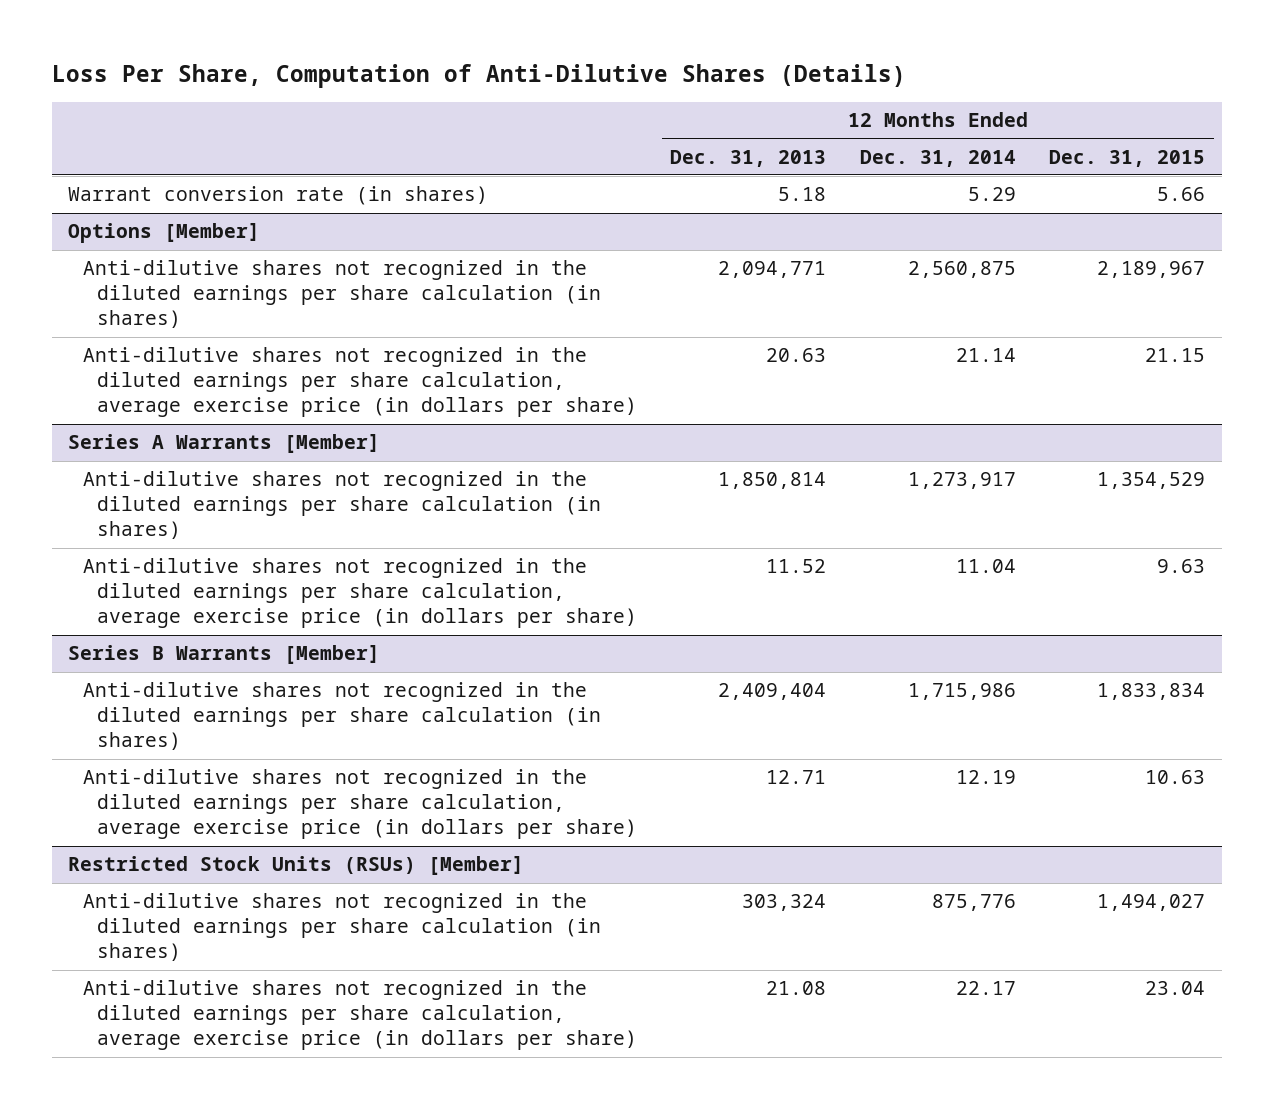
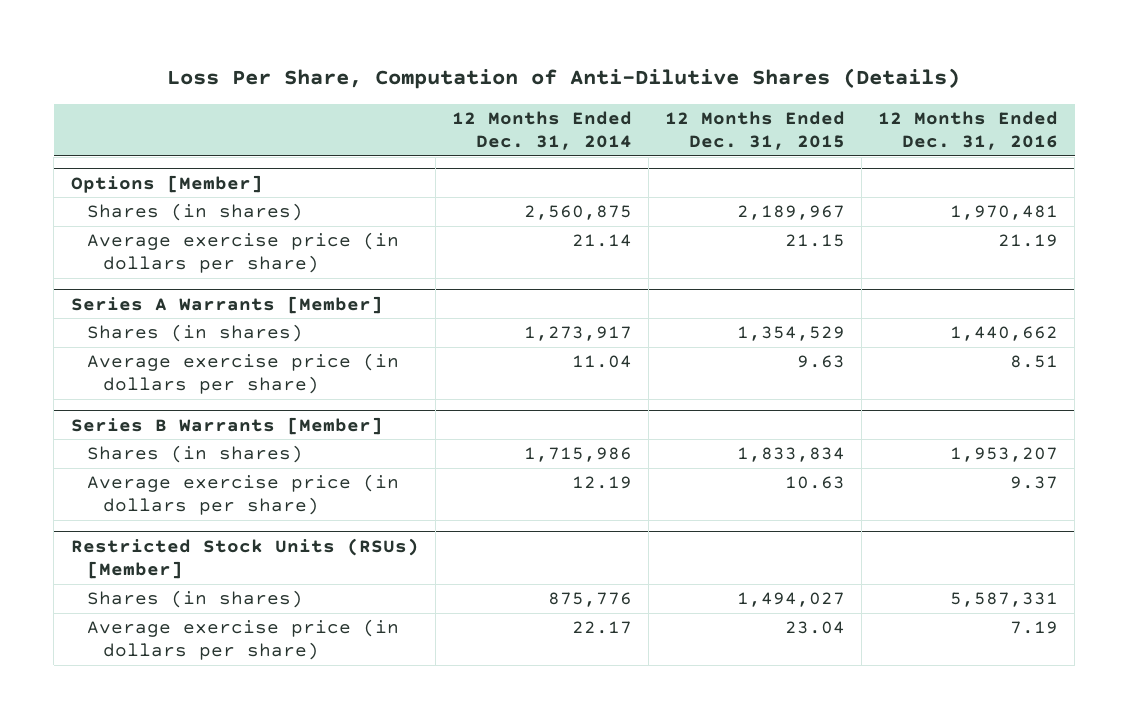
[670,149,827,167] Dec. 31, 2013 -> none
none -> [878,110,1059,151] 12 Months Ended Dec. 31, 2016
[68,186,489,206] Warrant conversion rate (in shares) -> none
[82,260,601,329] Anti-dilutive shares not recognized in the diluted earnings per share calculation (in shares) -> [86,203,303,222] Shares (in shares)
[82,347,637,418] Anti-dilutive shares not recognized in the diluted earnings per share calculation, average exercise price (in dollars per share) -> [86,232,399,274] Average exercise price (in dollars per share)
[82,471,601,540] Anti-dilutive shares not recognized in the diluted earnings per share calculation (in shares) -> [86,324,303,343] Shares (in shares)
[82,558,637,629] Anti-dilutive shares not recognized in the diluted earnings per share calculation, average exercise price (in dollars per share) -> [86,353,399,395] Average exercise price (in dollars per share)
[82,682,601,751] Anti-dilutive shares not recognized in the diluted earnings per share calculation (in shares) -> [86,445,303,464] Shares (in shares)
[82,769,637,840] Anti-dilutive shares not recognized in the diluted earnings per share calculation, average exercise price (in dollars per share) -> [86,474,399,516] Average exercise price (in dollars per share)
[82,893,601,962] Anti-dilutive shares not recognized in the diluted earnings per share calculation (in shares) -> [86,590,303,609] Shares (in shares)
[82,980,637,1051] Anti-dilutive shares not recognized in the diluted earnings per share calculation, average exercise price (in dollars per share) -> [86,619,399,661] Average exercise price (in dollars per share)

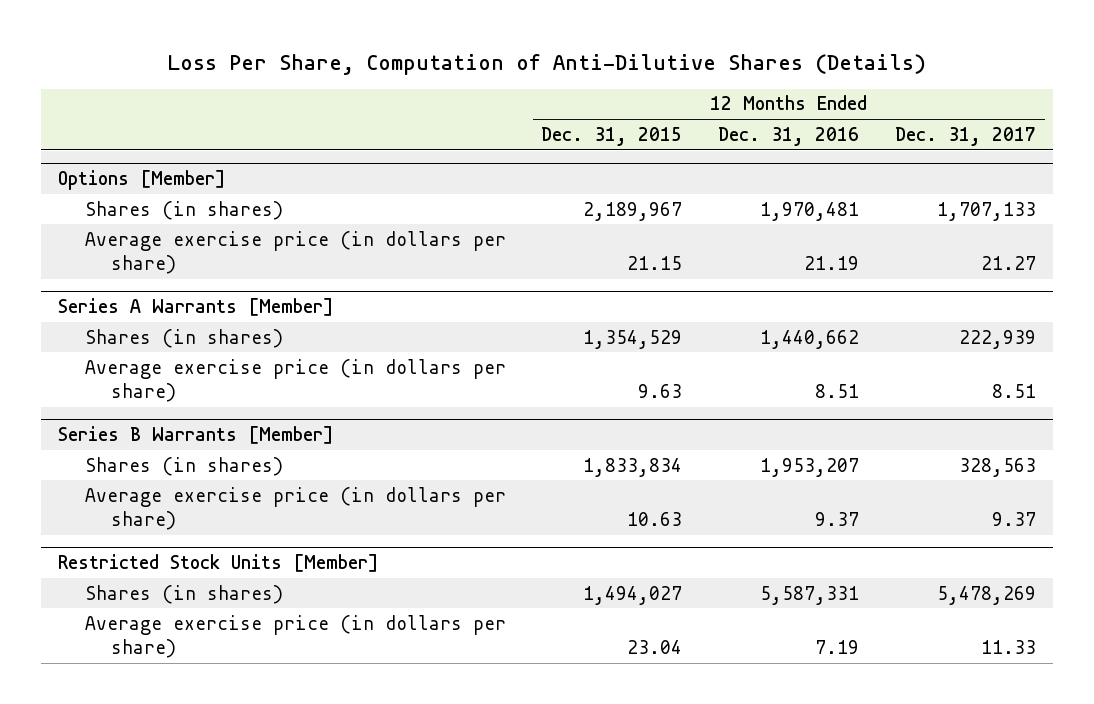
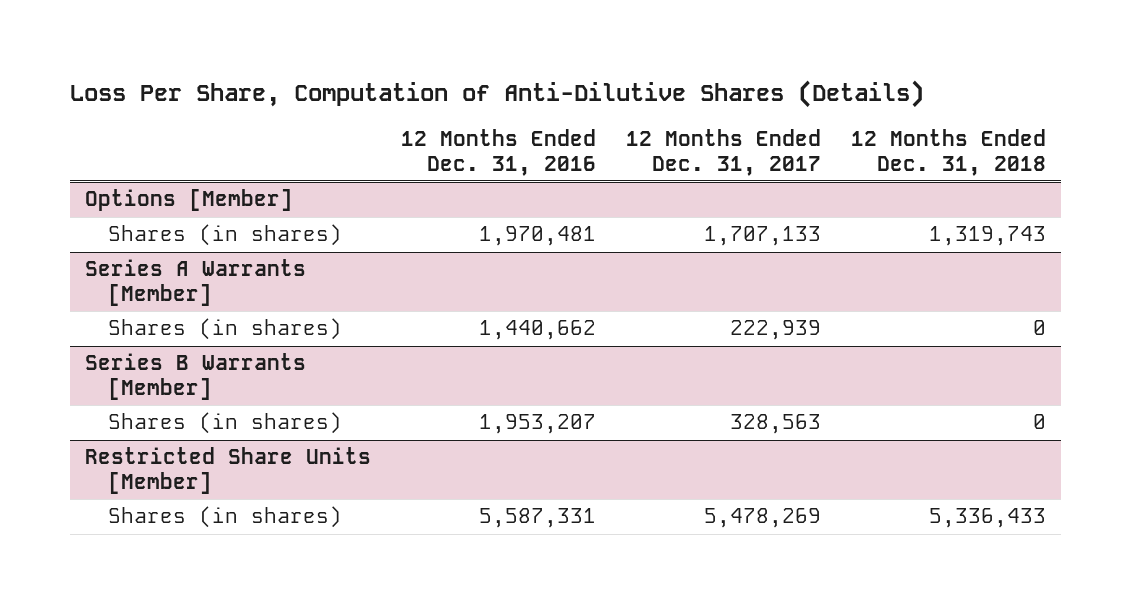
[541,126,683,146] Dec. 31, 2015 -> none
none -> [850,129,1046,176] 12 Months Ended Dec. 31, 2018
[84,230,506,275] Average exercise price (in dollars per share) -> none
[84,358,506,403] Average exercise price (in dollars per share) -> none
[84,486,506,531] Average exercise price (in dollars per share) -> none
[58,553,380,572] Restricted Stock Units [Member] -> [84,447,371,495] Restricted Share Units [Member]
[84,614,506,659] Average exercise price (in dollars per share) -> none

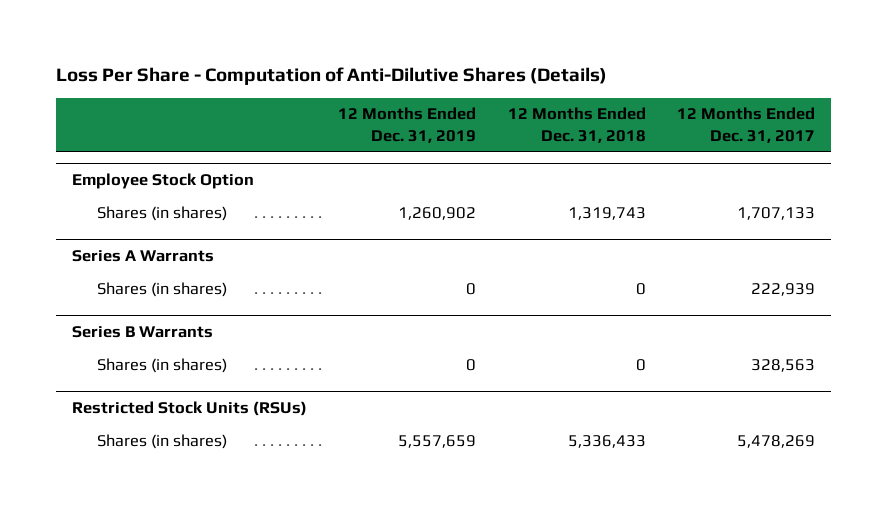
[69,80,924,109] Loss Per Share, Computation of Anti-Dilutive Shares (Details) -> [55,67,607,86] Loss Per Share - Computation of Anti-Dilutive Shares (Details)
[400,129,596,176] 12 Months Ended Dec. 31, 2016 -> none
none -> [338,107,477,143] 12 Months Ended Dec. 31, 2019
[84,189,293,212] Options [Member] -> [71,173,254,190] Employee Stock Option
[84,259,306,307] Series A Warrants [Member] -> [71,250,214,263] Series A Warrants
[84,353,306,401] Series B Warrants [Member] -> [71,326,213,339] Series B Warrants
[84,447,371,495] Restricted Share Units [Member] -> [71,401,307,417] Restricted Stock Units (RSUs)

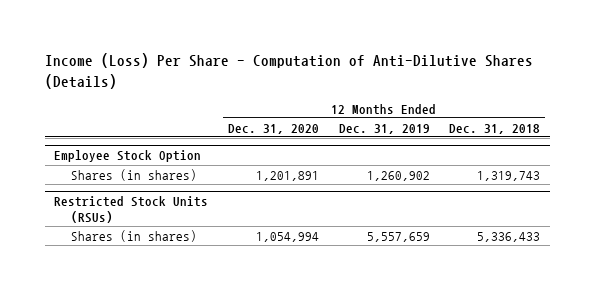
[55,67,607,86] Loss Per Share - Computation of Anti-Dilutive Shares (Details) -> [44,53,533,89] Income (Loss) Per Share - Computation of Anti-Dilutive Shares (Details)
[677,107,816,143] 12 Months Ended Dec. 31, 2017 -> none
none -> [228,123,320,134] Dec. 31, 2020
[71,250,214,263] Series A Warrants -> none
[96,281,227,297] Shares (in shares) -> none
[71,326,213,339] Series B Warrants -> none
[96,357,227,373] Shares (in shares) -> none

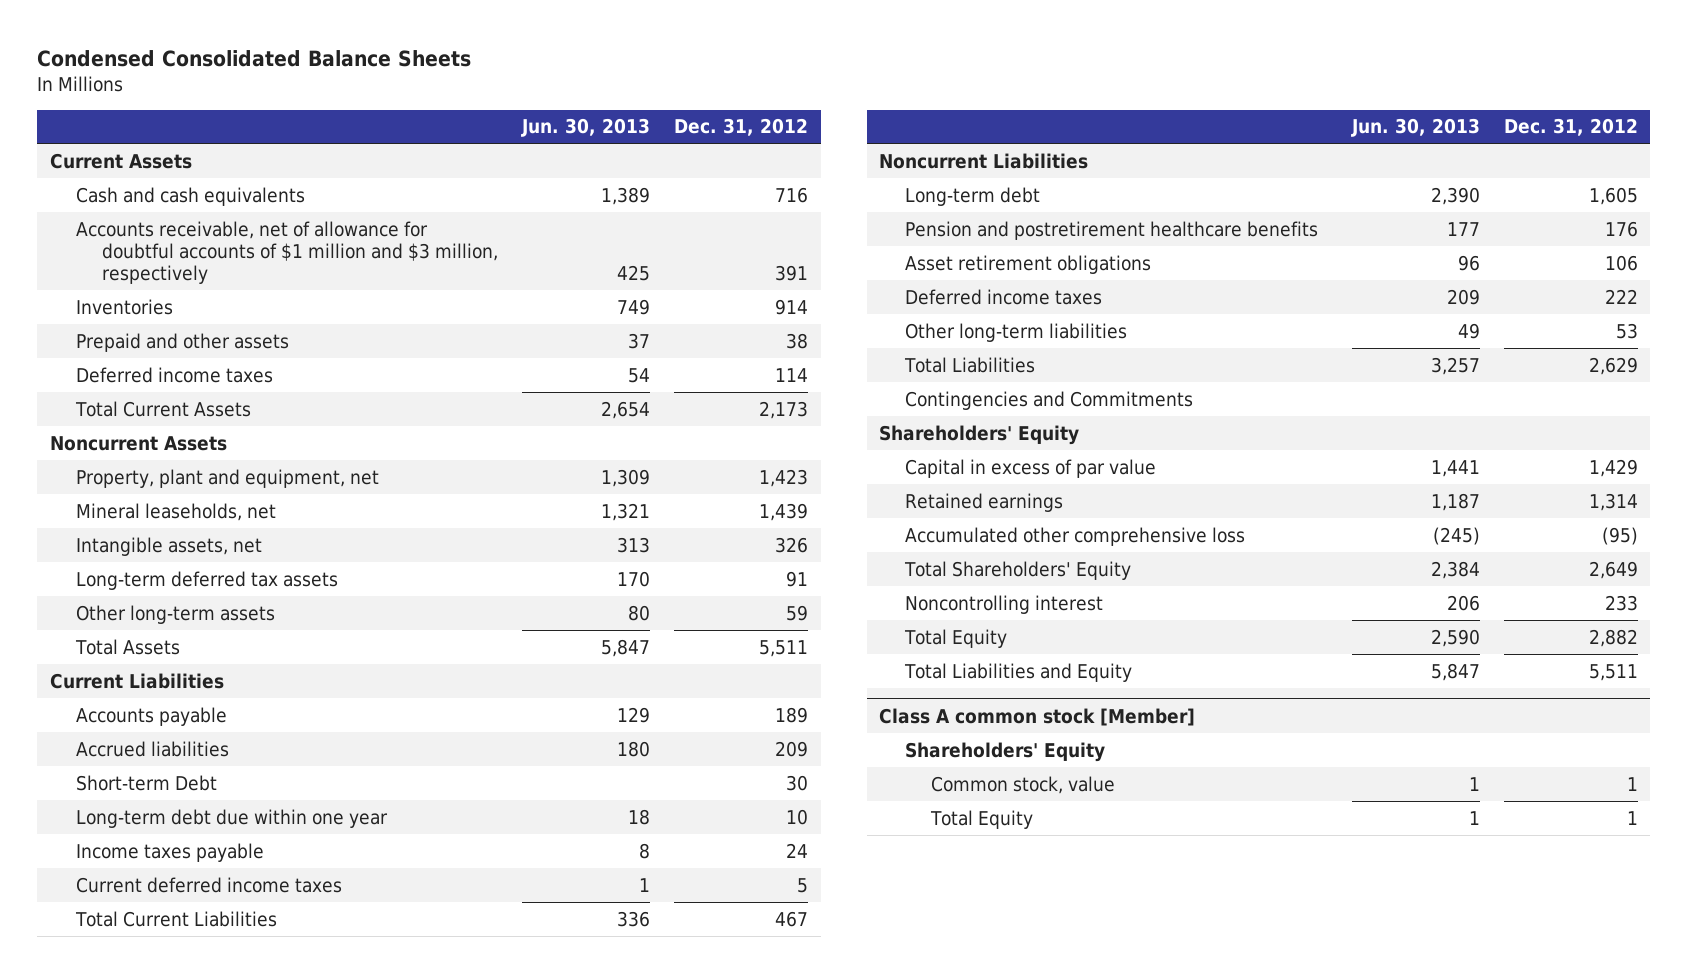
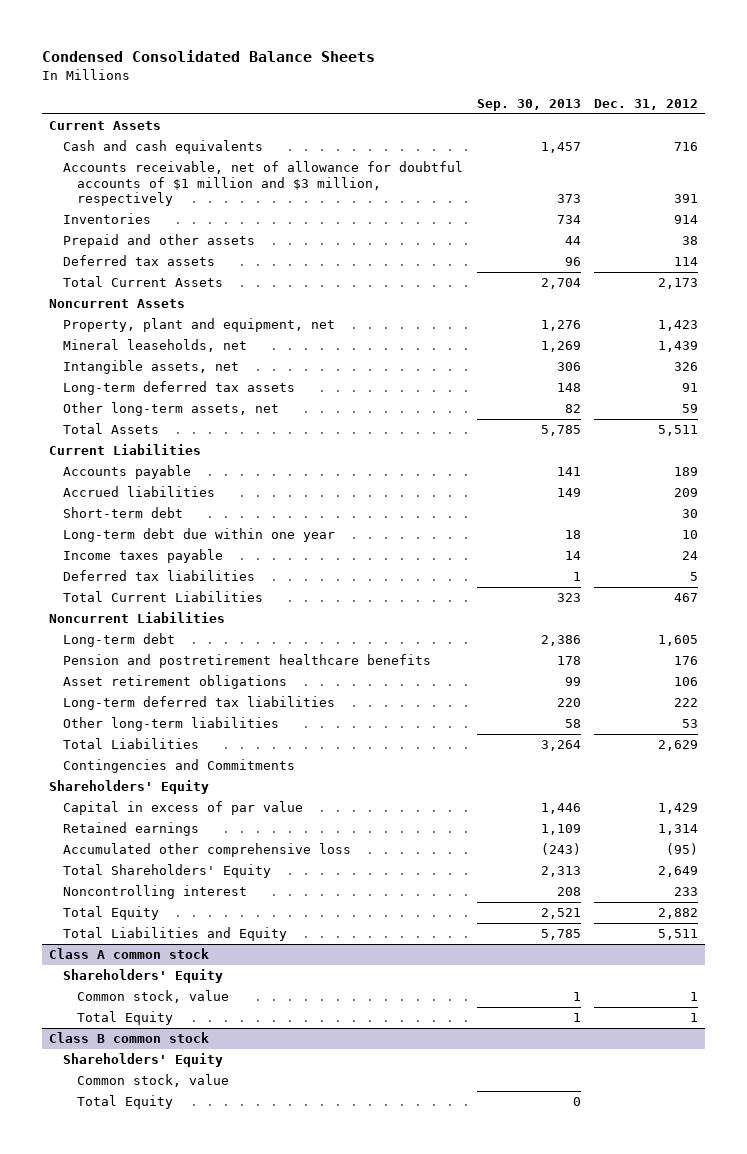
[521,118,651,138] Jun. 30, 2013 -> none
none -> [476,99,581,112] Sep. 30, 2013
[75,366,273,383] Deferred income taxes -> [63,255,216,267] Deferred tax assets
[75,604,275,624] Other long-term assets -> [63,402,280,417] Other long-term assets, net
[75,774,217,791] Short-term Debt -> [63,507,184,519] Short-term debt
[75,876,342,893] Current deferred income taxes -> [63,570,256,582] Deferred tax liabilities
[905,288,1103,305] Deferred income taxes -> [63,696,336,711] Long-term deferred tax liabilities
[879,707,1196,726] Class A common stock [Member] -> [48,948,209,960] Class A common stock
none -> [48,1032,209,1044] Class B common stock
none -> [63,1053,224,1068] Shareholders' Equity
none -> [77,1074,230,1088] Common stock, value
none -> [77,1095,174,1110] Total Equity

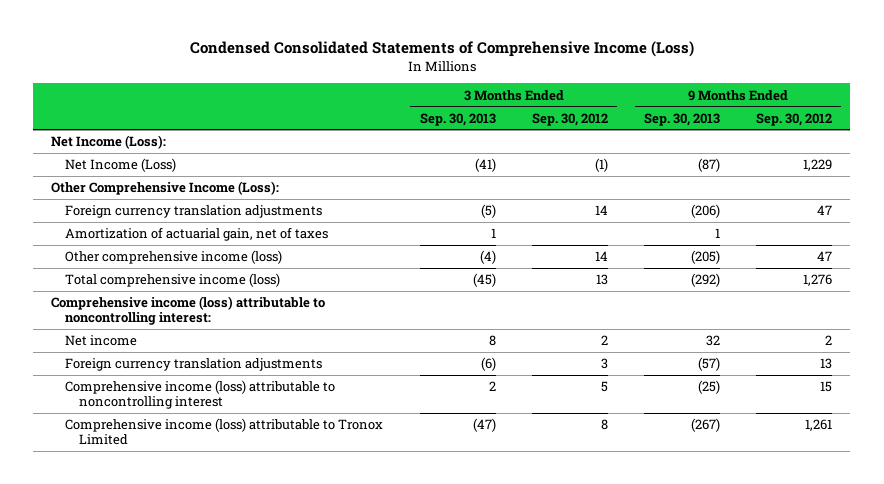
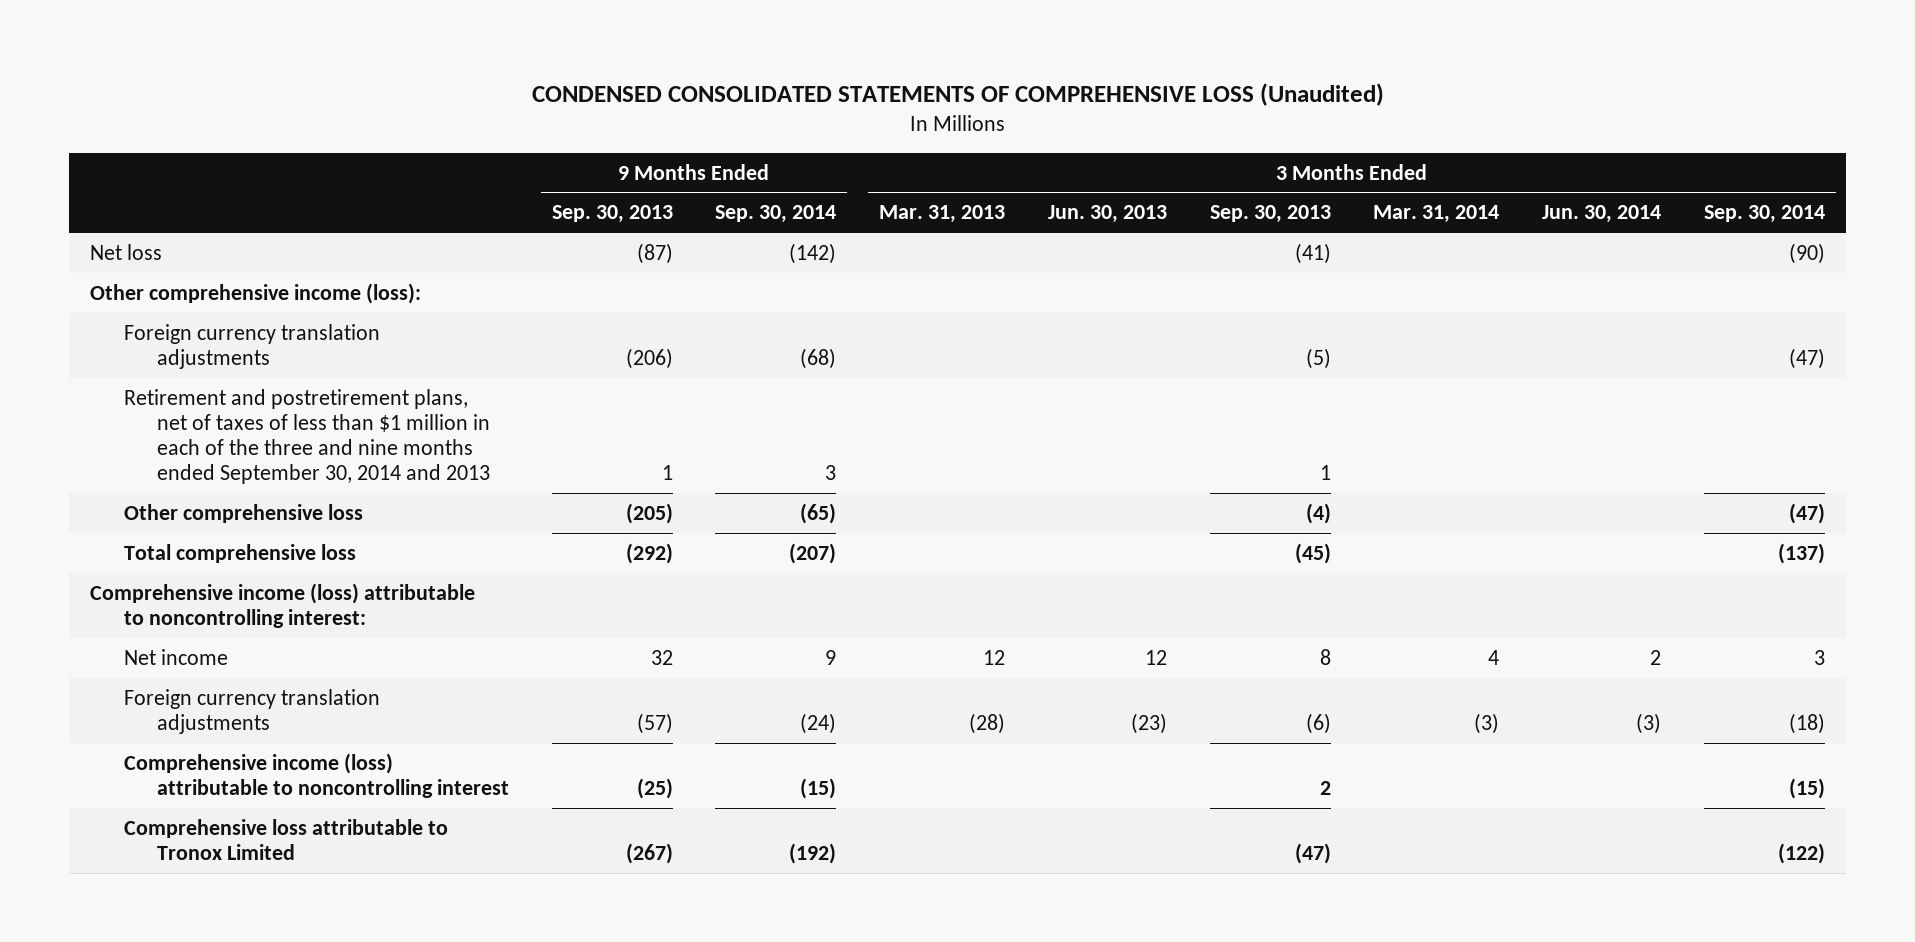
[189,41,694,58] Condensed Consolidated Statements of Comprehensive Income (Loss) -> [531,83,1384,107] CONDENSED CONSOLIDATED STATEMENTS OF COMPREHENSIVE LOSS (Unaudited)
[531,112,608,126] Sep. 30, 2012 -> none
[756,112,833,126] Sep. 30, 2012 -> none
none -> [715,205,837,224] Sep. 30, 2014
none -> [879,205,1006,224] Mar. 31, 2013
none -> [1047,205,1167,224] Jun. 30, 2013
none -> [1373,205,1500,224] Mar. 31, 2014
none -> [1542,205,1662,224] Jun. 30, 2014
none -> [1703,205,1825,224] Sep. 30, 2014
[51,135,167,150] Net Income (Loss): -> none
[65,158,177,173] Net Income (Loss) -> [90,243,163,260] Net loss
[51,181,280,196] Other Comprehensive Income (Loss): -> [90,282,422,304] Other comprehensive income (loss):
[65,227,329,242] Amortization of actuarial gain, net of taxes -> none
none -> [123,388,490,484] Retirement and postretirement plans, net of taxes of less than $1 million in each of the three and nine months ended September 30, 2014 and 2013
[65,250,283,265] Other comprehensive income (loss) -> [123,503,363,523] Other comprehensive loss
[65,273,281,288] Total comprehensive income (loss) -> [123,543,356,563] Total comprehensive loss
[65,418,384,446] Comprehensive income (loss) attributable to Tronox Limited -> [123,818,448,860] Comprehensive loss attributable to Tronox Limited

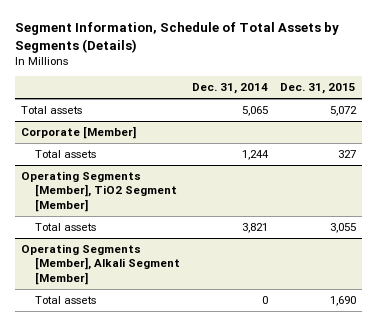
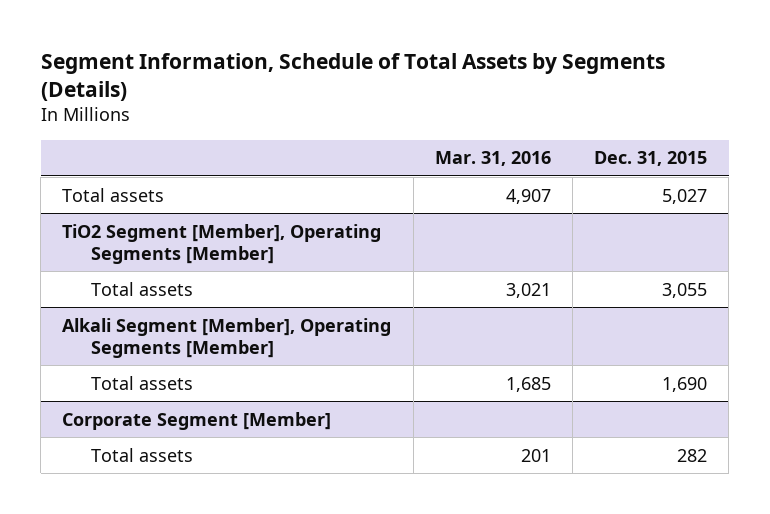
[192,83,269,95] Dec. 31, 2014 -> none
none -> [434,151,551,167] Mar. 31, 2016
[20,125,136,139] Corporate [Member] -> none
[35,149,97,158] Total assets -> none
[329,105,357,116] 5,072 -> [662,188,708,204] 5,027
[20,170,178,213] Operating Segments [Member], TiO2 Segment [Member] -> [62,223,382,264] TiO2 Segment [Member], Operating Segments [Member]
[20,243,181,286] Operating Segments [Member], Alkali Segment [Member] -> [62,317,392,358] Alkali Segment [Member], Operating Segments [Member]
none -> [62,411,332,430] Corporate Segment [Member]
none -> [91,447,194,462] Total assets

